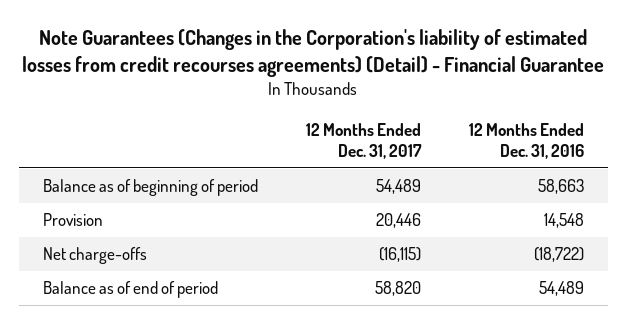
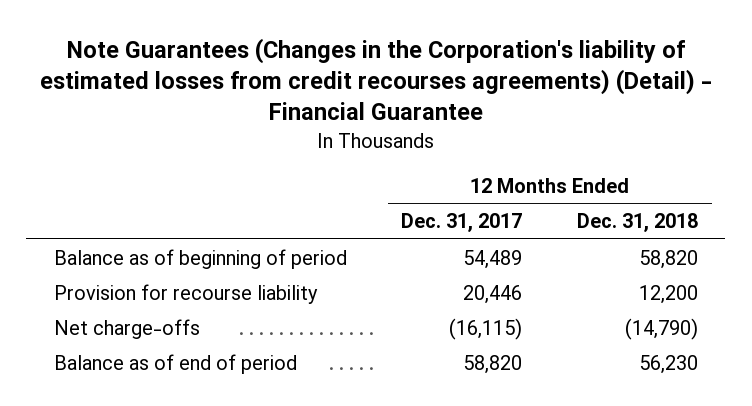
[468,122,584,160] 12 Months Ended Dec. 31, 2016 -> none
none -> [577,213,699,233] Dec. 31, 2018
[42,213,103,227] Provision -> [53,283,318,304] Provision for recourse liability

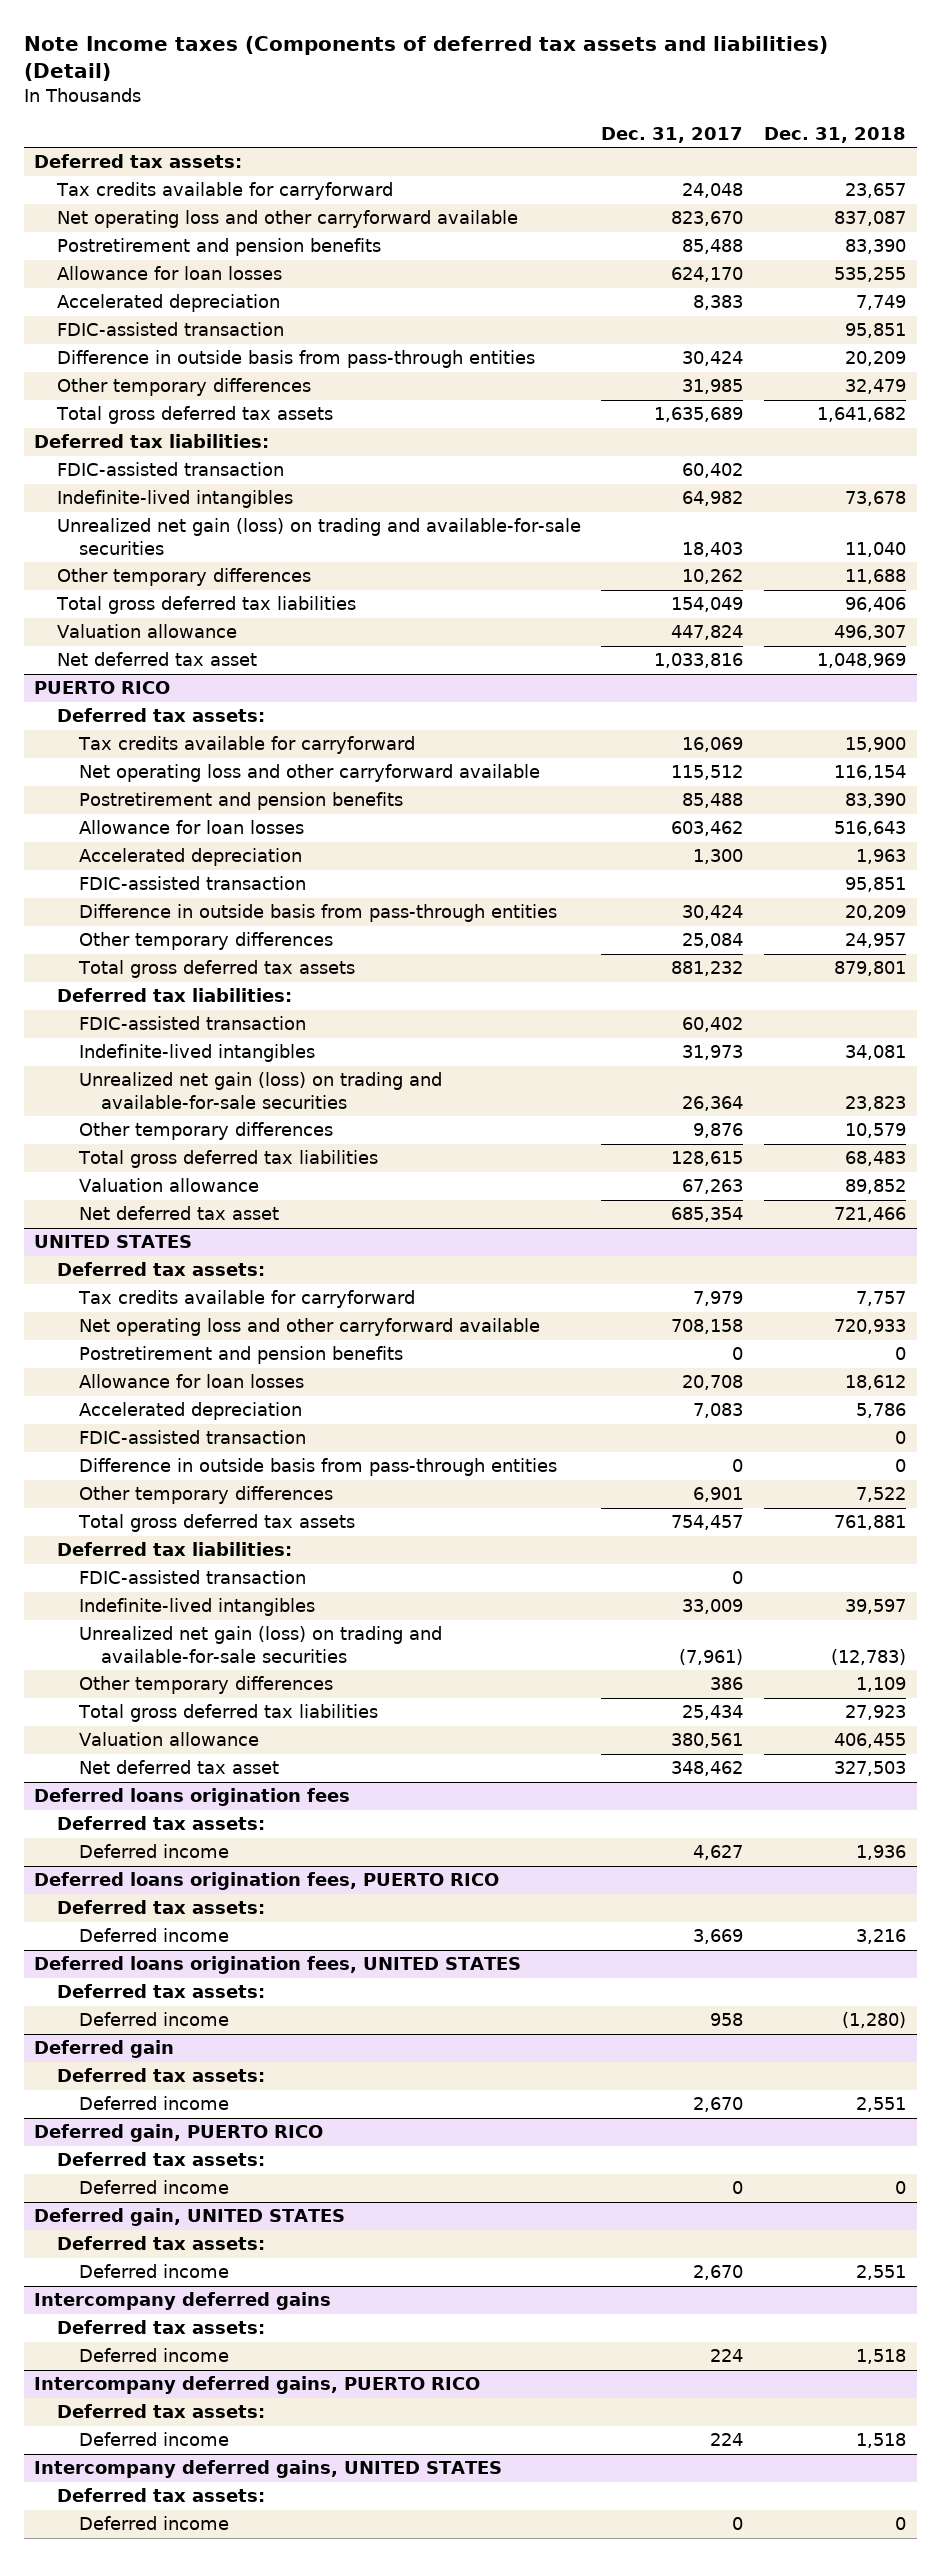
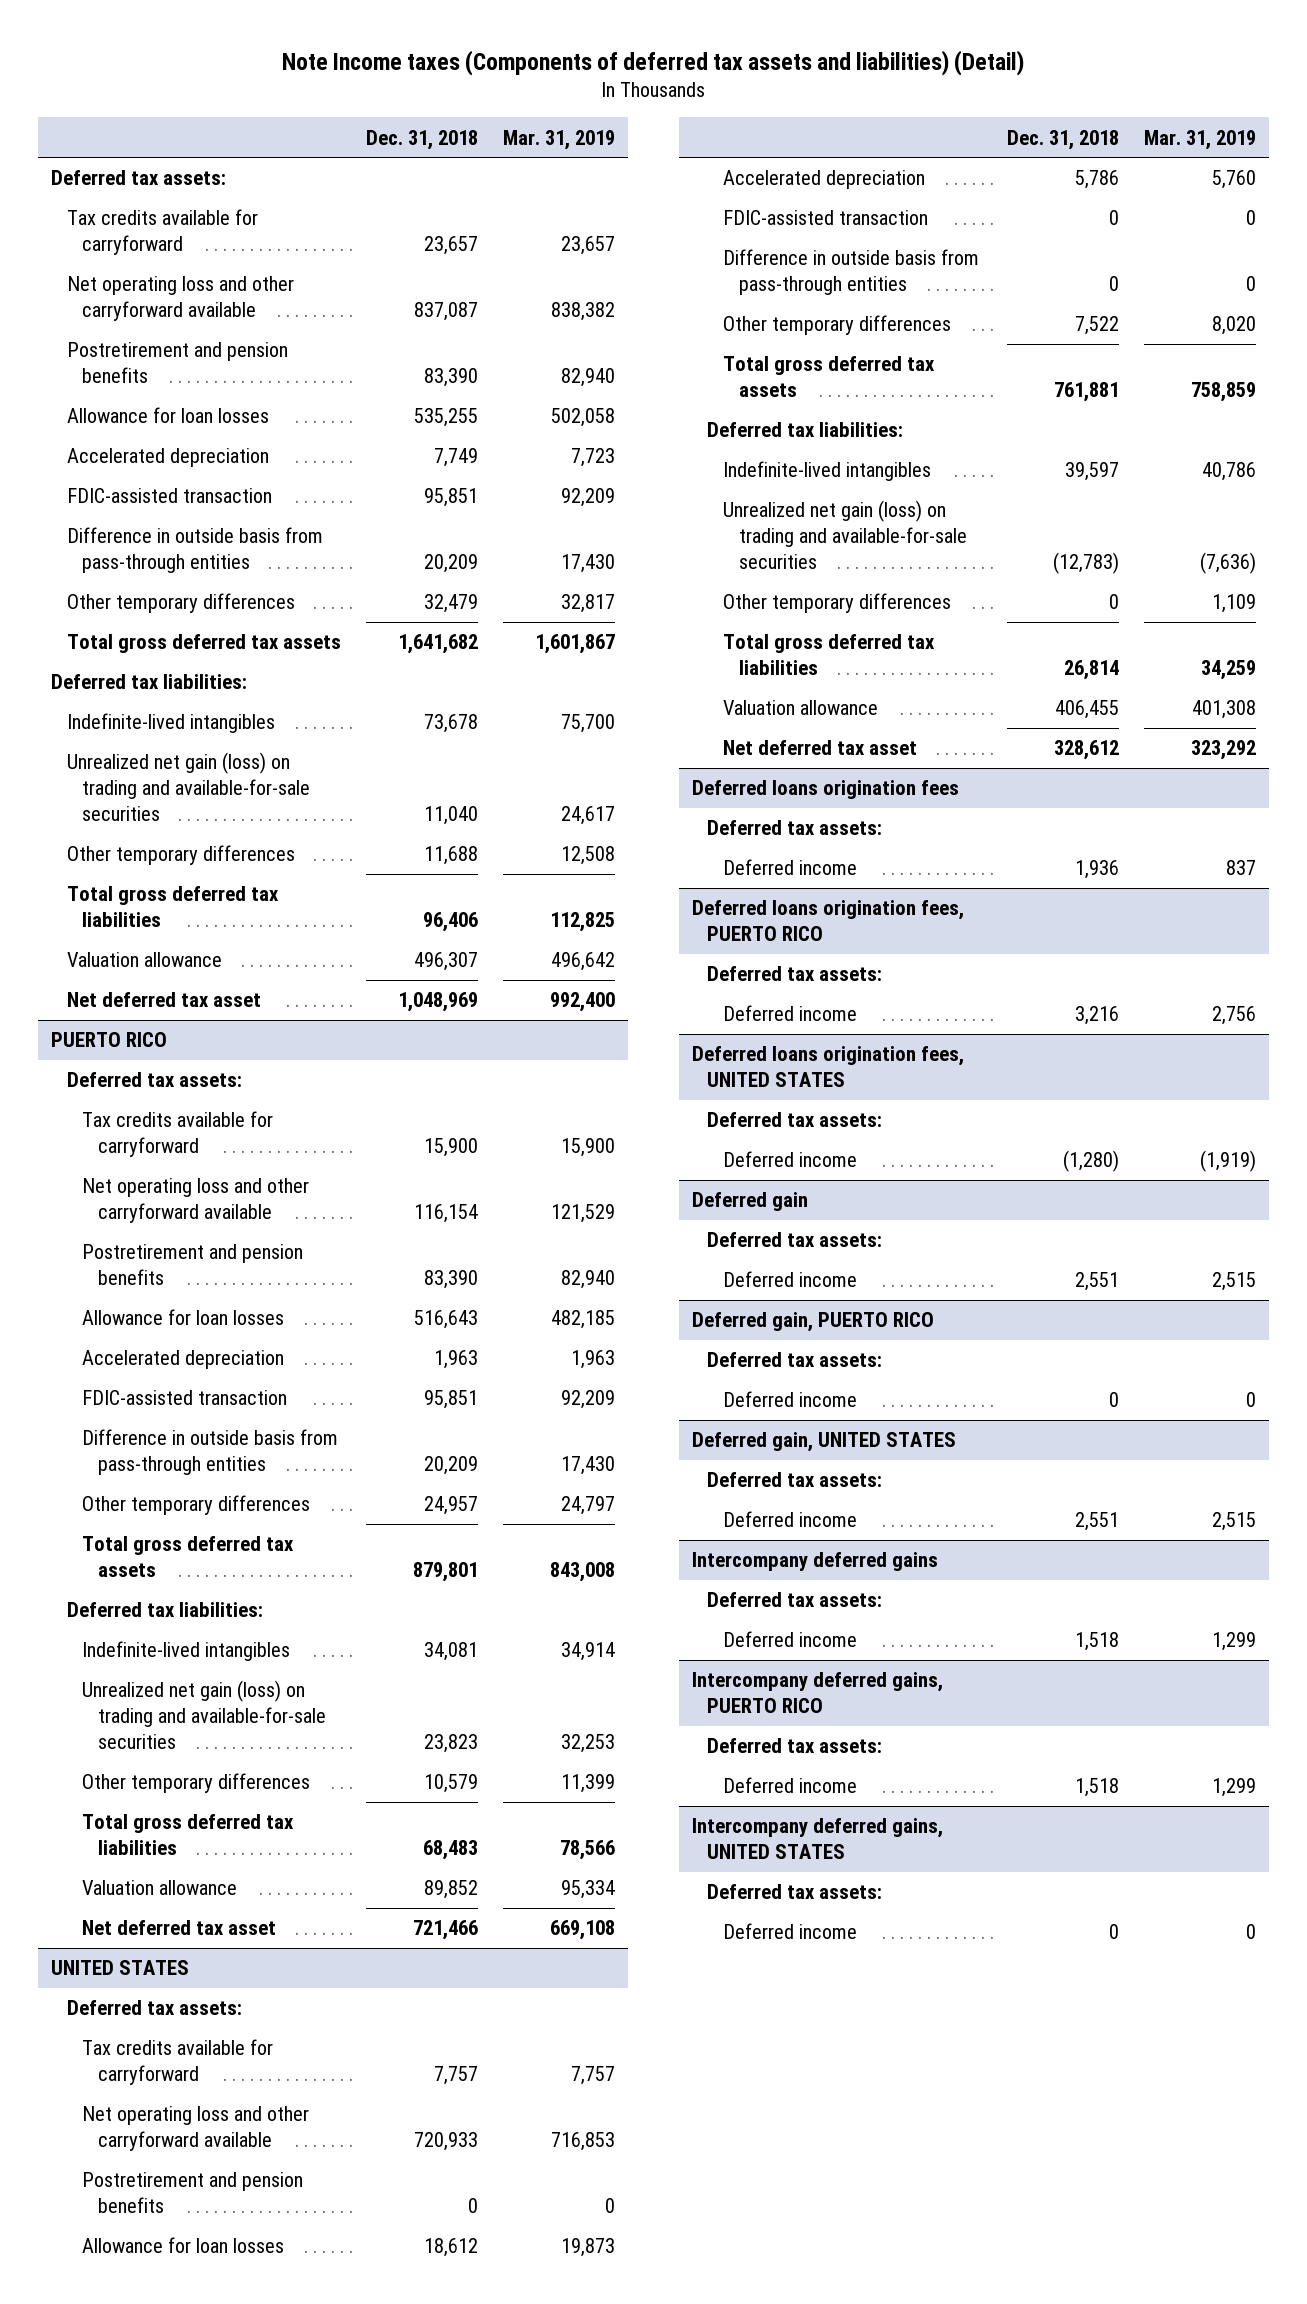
[601,126,744,143] Dec. 31, 2017 -> none
none -> [503,129,616,150] Mar. 31, 2019
[56,462,284,477] FDIC-assisted transaction -> none
[78,1016,306,1031] FDIC-assisted transaction -> none
[78,1570,306,1585] FDIC-assisted transaction -> none
[856,1677,907,1693] 1,109 -> [1108,594,1119,610] 0
[845,1705,907,1721] 27,923 -> [1063,660,1119,681] 26,814
[834,1761,907,1777] 327,503 -> [1053,740,1119,761] 328,612

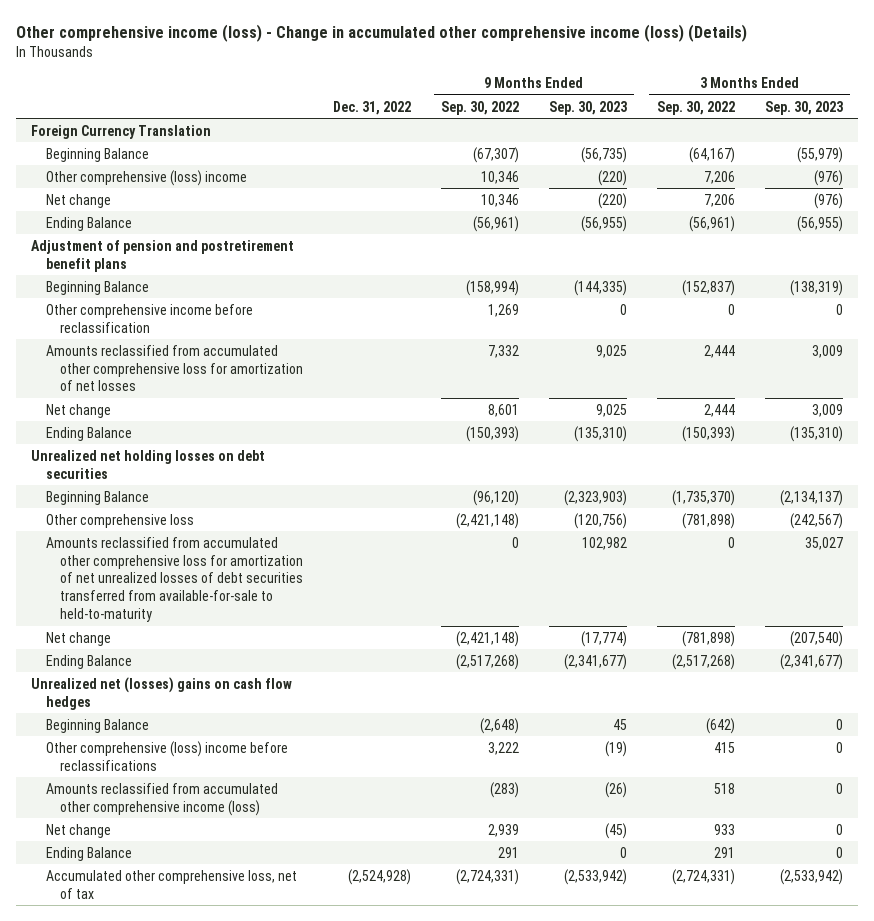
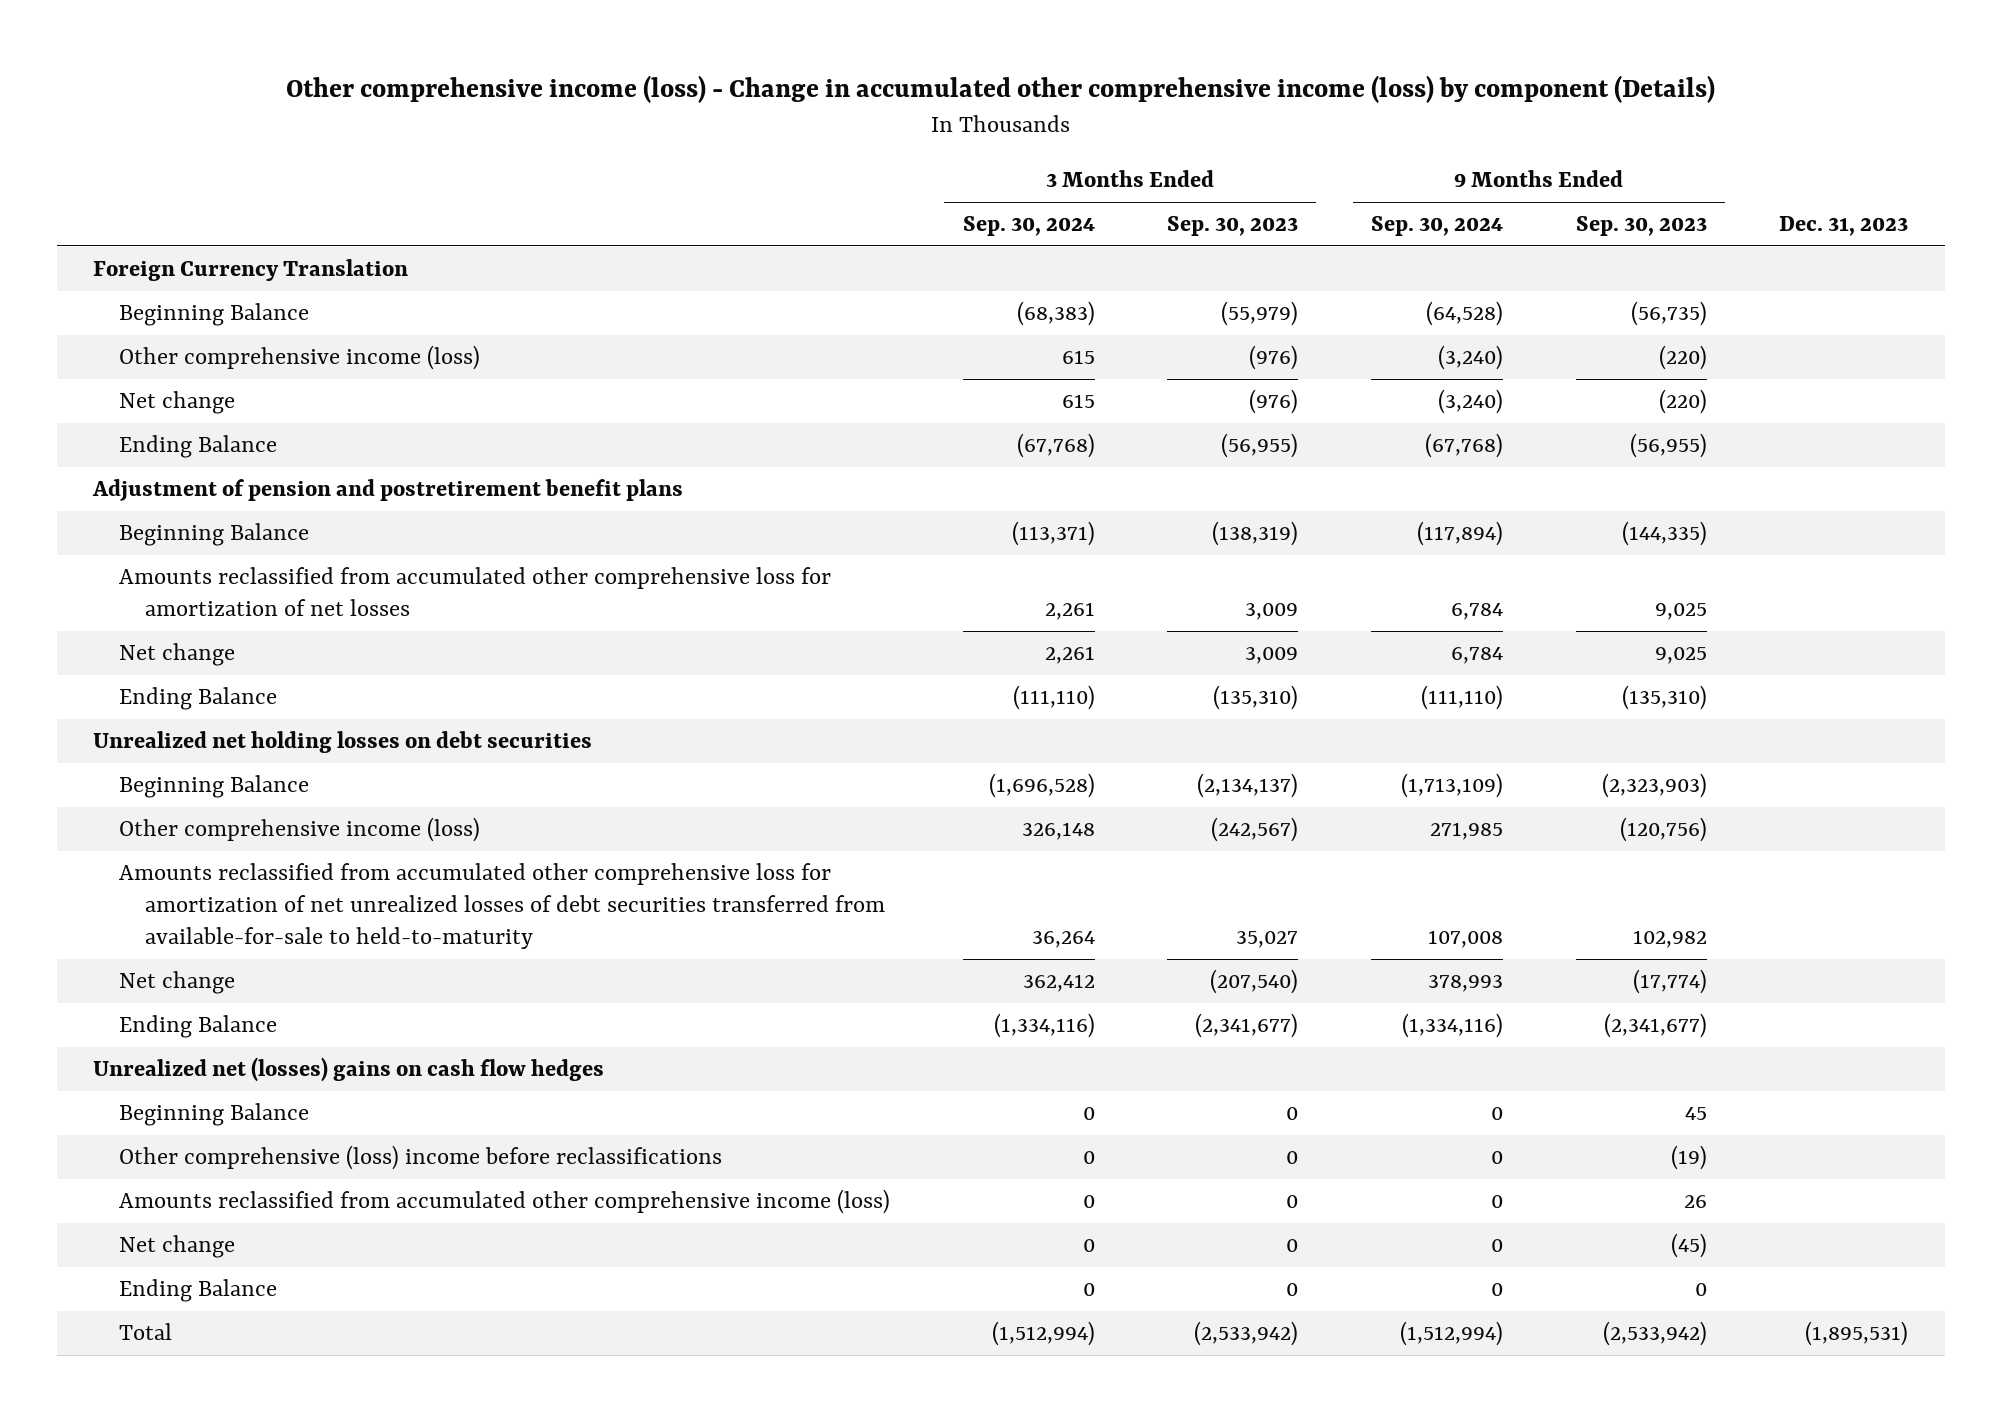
[16,24,748,43] Other comprehensive income (loss) - Change in accumulated other comprehensive income (loss) (Details) -> [285,75,1715,104] Other comprehensive income (loss) - Change in accumulated other comprehensive income (loss) by component (Details)
[333,100,412,115] Dec. 31, 2022 -> none
[441,100,520,115] Sep. 30, 2022 -> none
[656,100,735,115] Sep. 30, 2022 -> none
none -> [962,216,1095,237] Sep. 30, 2024
none -> [1370,216,1503,237] Sep. 30, 2024
none -> [1779,216,1909,237] Dec. 31, 2023
[45,169,247,186] Other comprehensive (loss) income -> [118,345,480,371] Other comprehensive income (loss)
[45,303,253,333] Other comprehensive income before reclassification -> none
[45,513,194,528] Other comprehensive loss -> [118,817,480,843] Other comprehensive income (loss)
[604,781,627,798] (26) -> [1683,1195,1707,1209] 26
[45,869,297,899] Accumulated other comprehensive loss, net of tax -> [118,1323,172,1341] Total

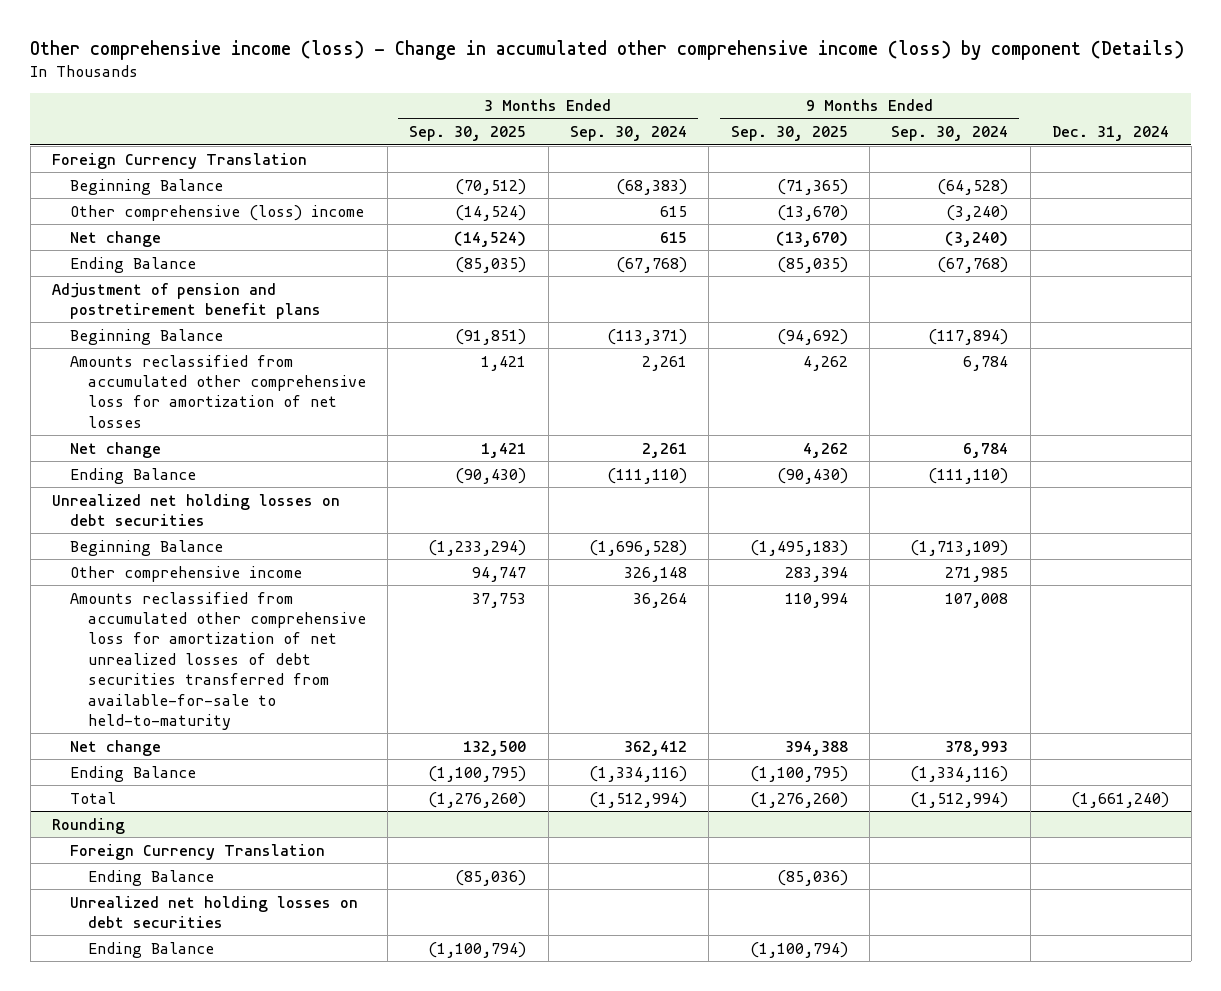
[1167,216,1299,237] Sep. 30, 2023 -> none
[1575,216,1707,237] Sep. 30, 2023 -> none
[1779,216,1909,237] Dec. 31, 2023 -> none
none -> [409,126,527,142] Sep. 30, 2025
none -> [730,126,848,142] Sep. 30, 2025
none -> [1052,126,1170,142] Dec. 31, 2024
[118,345,480,371] Other comprehensive income (loss) -> [69,204,364,221] Other comprehensive (loss) income
[118,817,480,843] Other comprehensive income (loss) -> [69,565,302,582] Other comprehensive income
[93,1057,605,1083] Unrealized net (losses) gains on cash flow hedges -> none
[118,1103,309,1127] Beginning Balance -> none
[118,1145,722,1171] Other comprehensive (loss) income before reclassifications -> none
[118,1189,890,1215] Amounts reclassified from accumulated other comprehensive income (loss) -> none
[118,1235,235,1259] Net change -> none
[118,1279,277,1303] Ending Balance -> none
none -> [52,817,126,834] Rounding
none -> [69,843,325,860] Foreign Currency Translation
none -> [87,869,214,886] Ending Balance
none -> [69,895,358,928] Unrealized net holding losses on debt securities
none -> [87,941,214,958] Ending Balance

